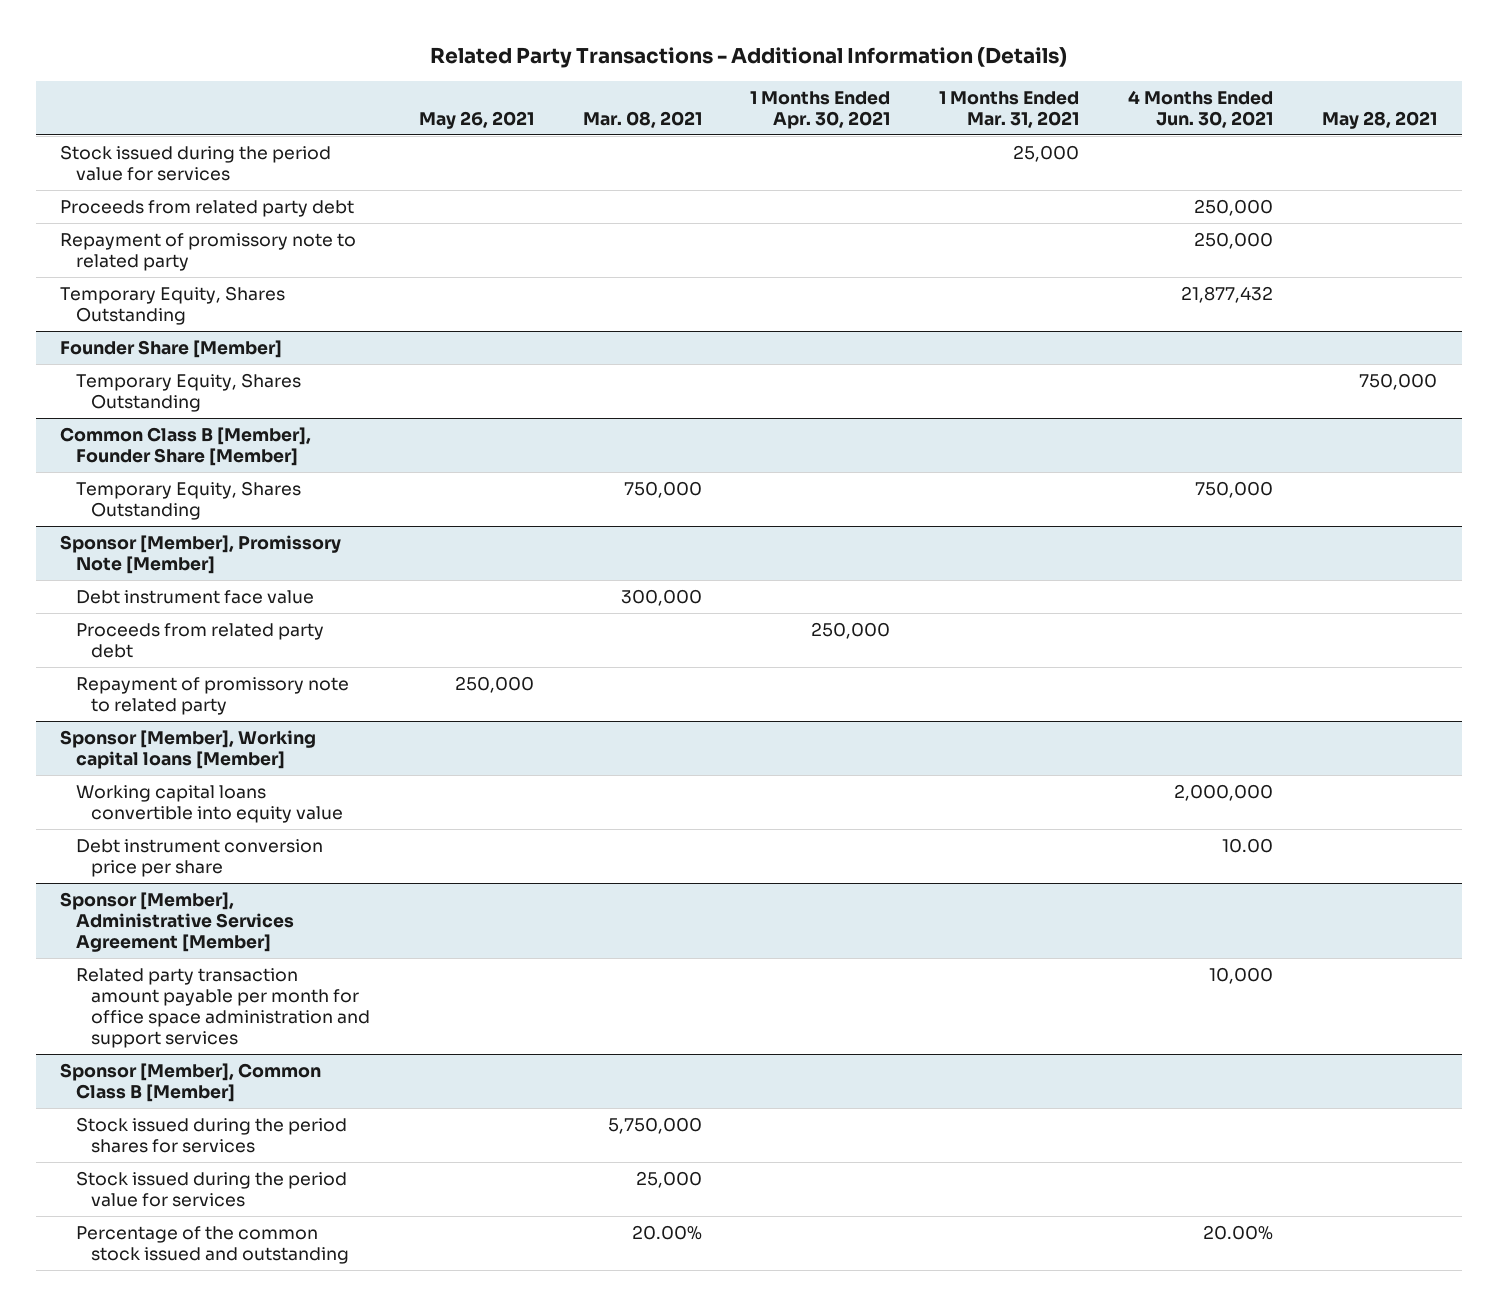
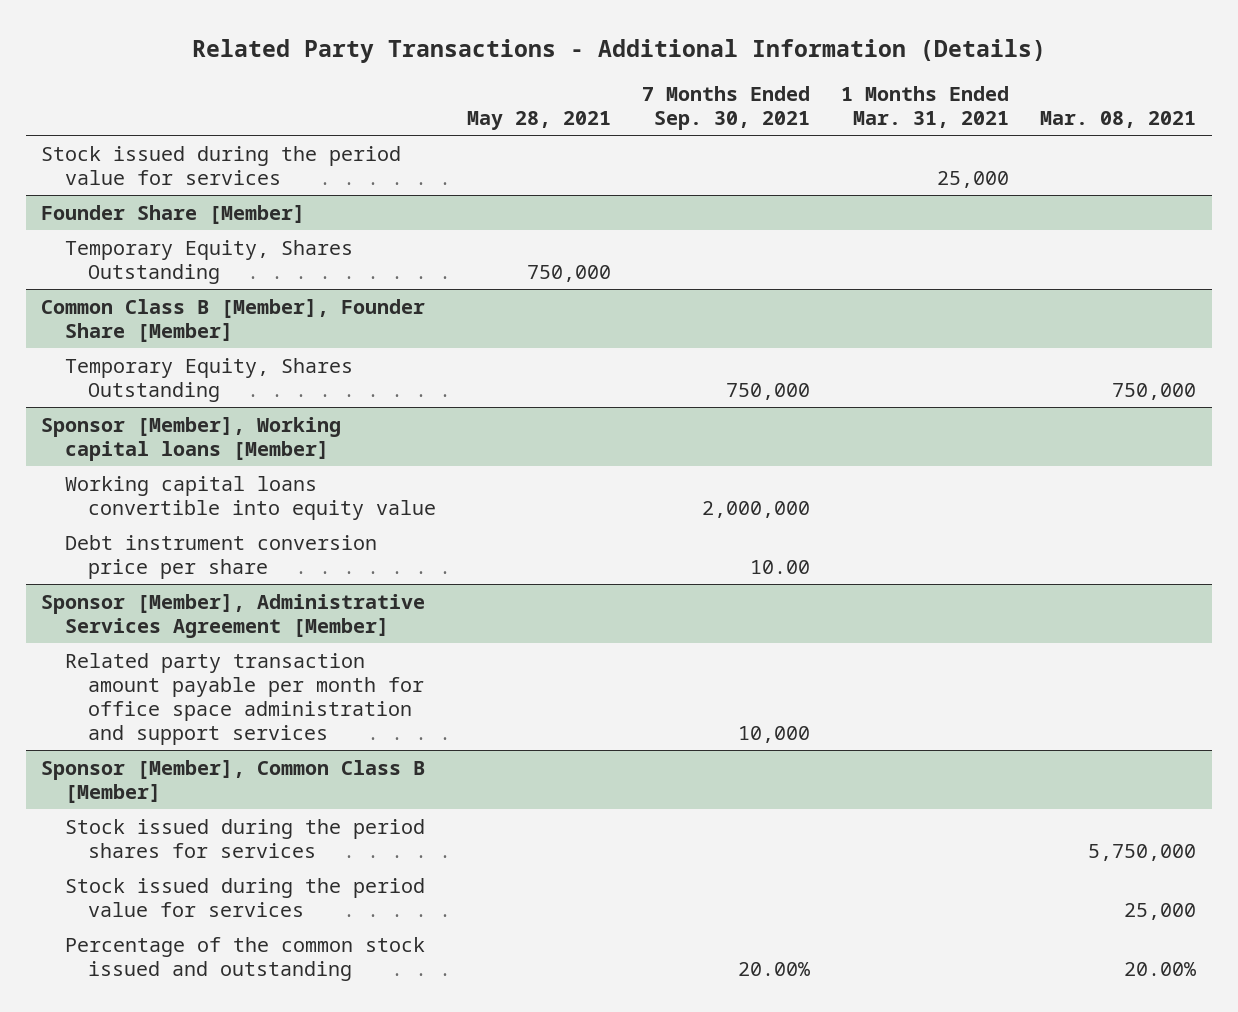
[418,110,534,129] May 26, 2021 -> none
[750,90,891,129] 1 Months Ended Apr. 30, 2021 -> none
[1128,89,1274,128] 4 Months Ended Jun. 30, 2021 -> none
none -> [641,85,810,131] 7 Months Ended Sep. 30, 2021
[60,199,355,217] Proceeds from related party debt -> none
[60,232,357,271] Repayment of promissory note to related party -> none
[60,285,286,325] Temporary Equity, Shares Outstanding -> none
[60,534,342,574] Sponsor [Member], Promissory Note [Member] -> none
[75,589,314,604] Debt instrument face value -> none
[75,622,324,658] Proceeds from related party debt -> none
[75,676,349,715] Repayment of promissory note to related party -> none

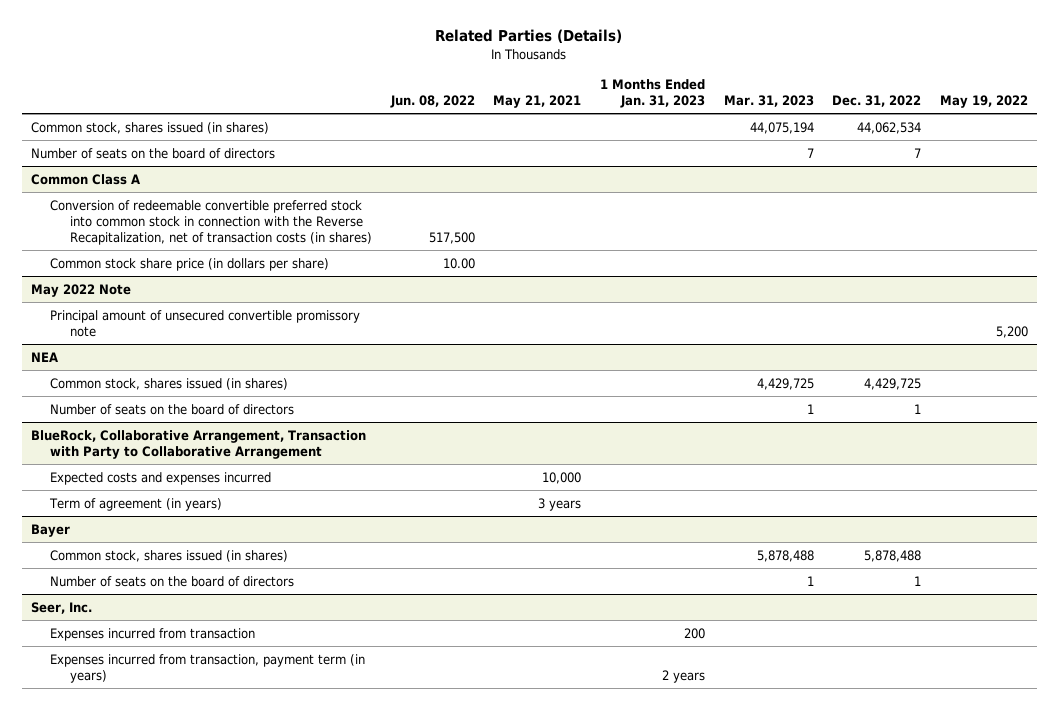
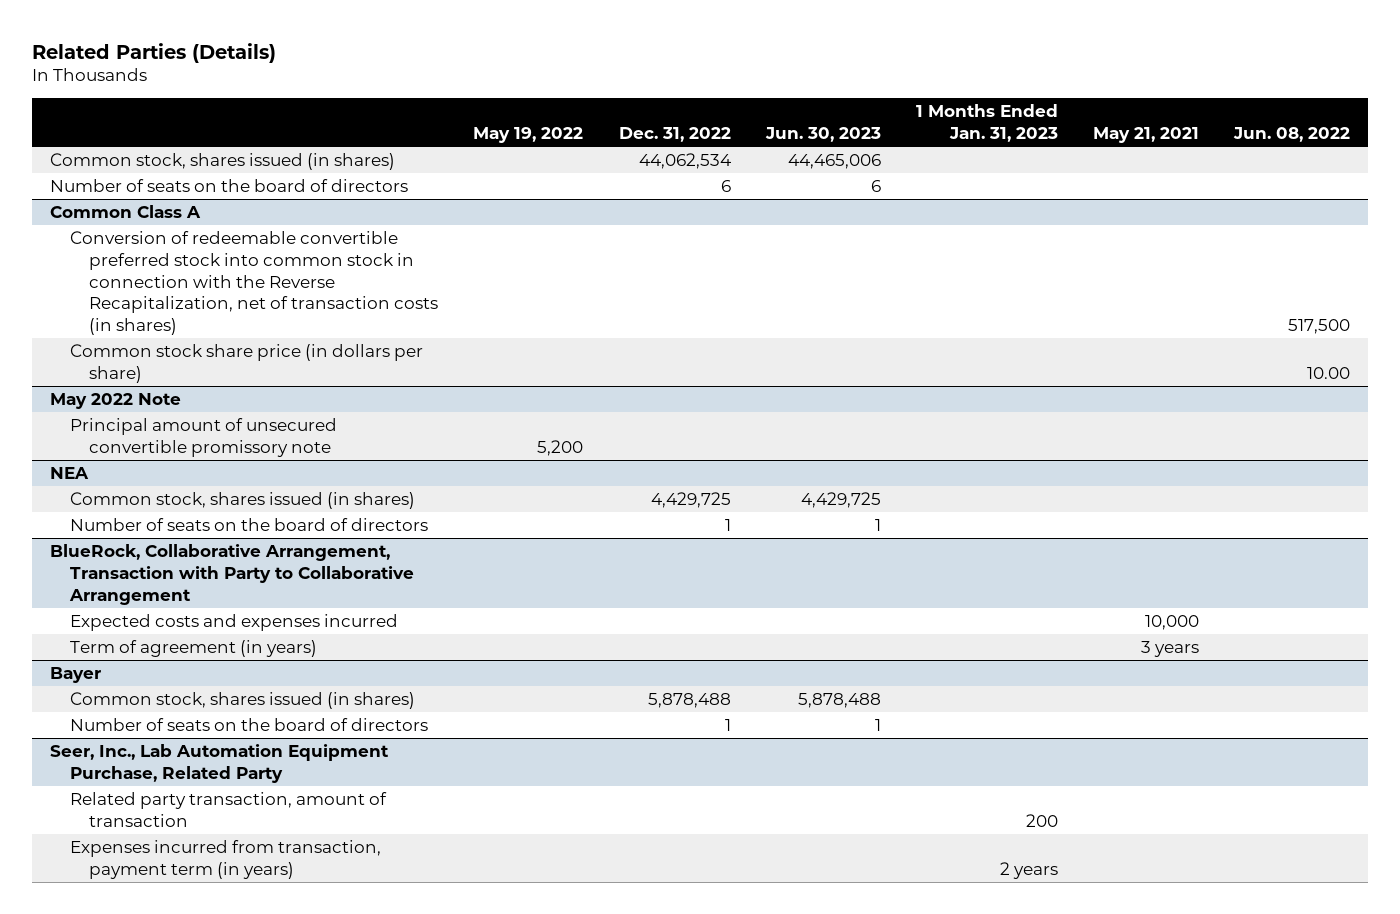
[723,95,814,108] Mar. 31, 2023 -> none
none -> [764,126,881,142] Jun. 30, 2023
[914,147,922,158] 7 -> [720,179,731,192] 6
[50,627,256,641] Expenses incurred from transaction -> none
[31,601,93,614] Seer, Inc. -> [50,743,390,783] Seer, Inc., Lab Automation Equipment Purchase, Related Party
none -> [69,791,387,827] Related party transaction, amount of transaction

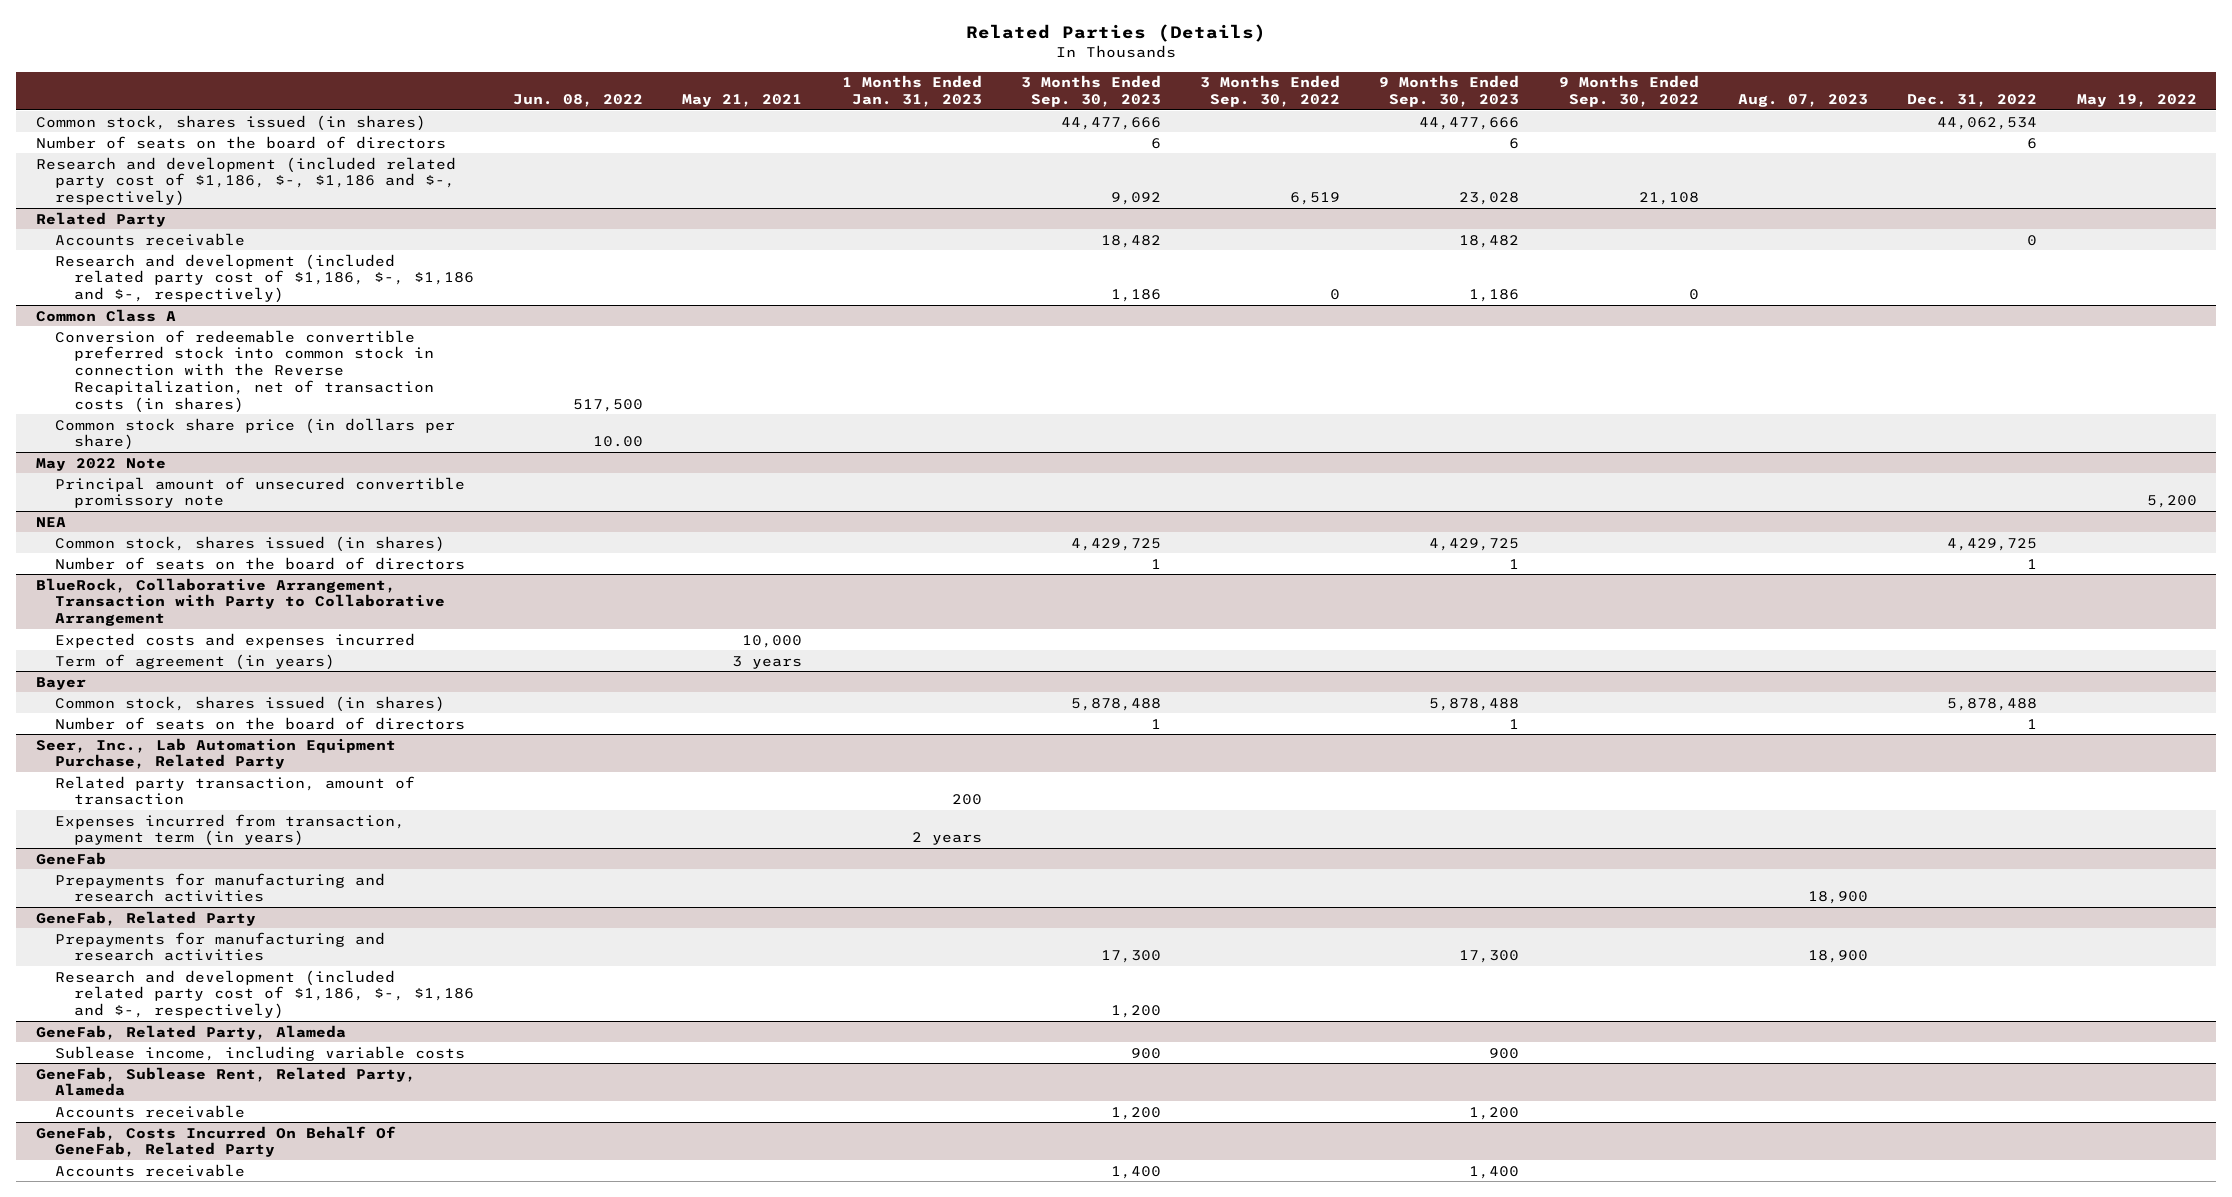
[764,126,881,142] Jun. 30, 2023 -> none
none -> [1020,75,1161,108] 3 Months Ended Sep. 30, 2023
none -> [1200,75,1341,108] 3 Months Ended Sep. 30, 2022
none -> [1379,75,1520,108] 9 Months Ended Sep. 30, 2023
none -> [1558,75,1699,108] 9 Months Ended Sep. 30, 2022
none -> [1738,94,1869,108] Aug. 07, 2023
none -> [35,156,456,207] Research and development (included related party cost of $1,186, $-, $1,186 and $-, respectively)
none -> [35,211,166,227] Related Party
none -> [54,232,245,246] Accounts receivable
none -> [54,253,474,304] Research and development (included related party cost of $1,186, $-, $1,186 and $-, respectively)
none -> [35,851,106,865] GeneFab
none -> [54,872,385,903] Prepayments for manufacturing and research activities
none -> [35,910,256,926] GeneFab, Related Party
none -> [54,931,385,962] Prepayments for manufacturing and research activities
none -> [54,969,474,1020] Research and development (included related party cost of $1,186, $-, $1,186 and $-, respectively)
none -> [35,1024,346,1040] GeneFab, Related Party, Alameda
none -> [54,1045,465,1061] Sublease income, including variable costs
none -> [35,1066,416,1097] GeneFab, Sublease Rent, Related Party, Alameda
none -> [54,1104,245,1118] Accounts receivable
none -> [35,1125,396,1158] GeneFab, Costs Incurred On Behalf Of GeneFab, Related Party
none -> [54,1163,245,1177] Accounts receivable

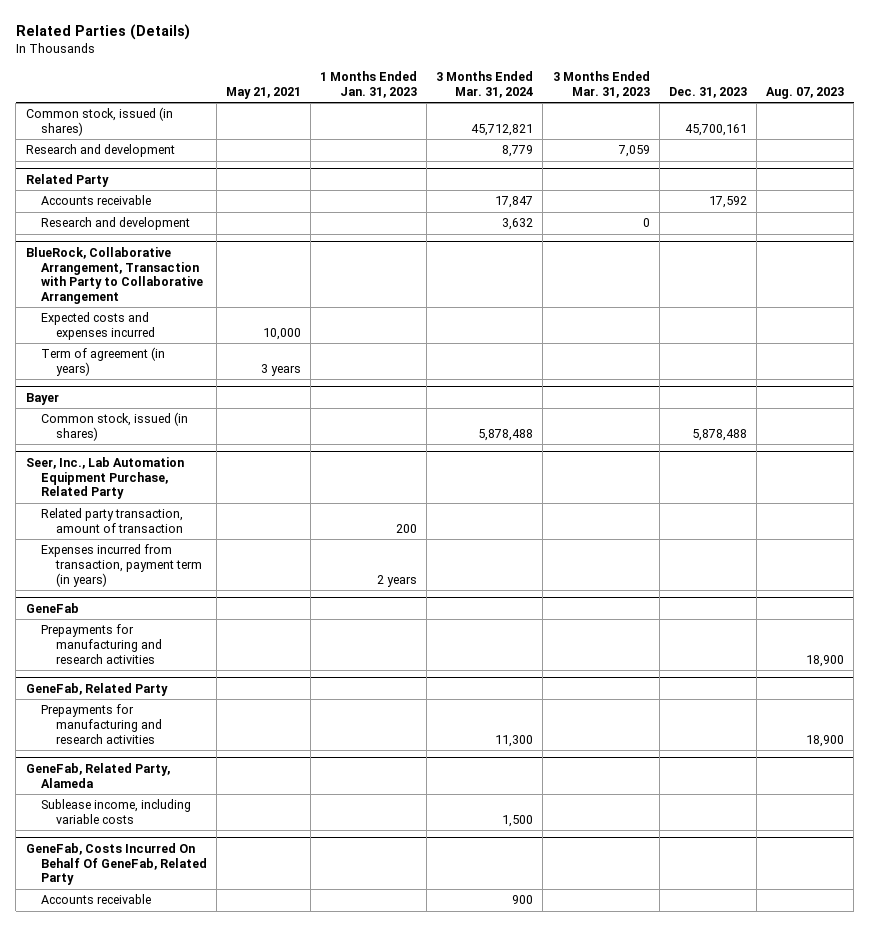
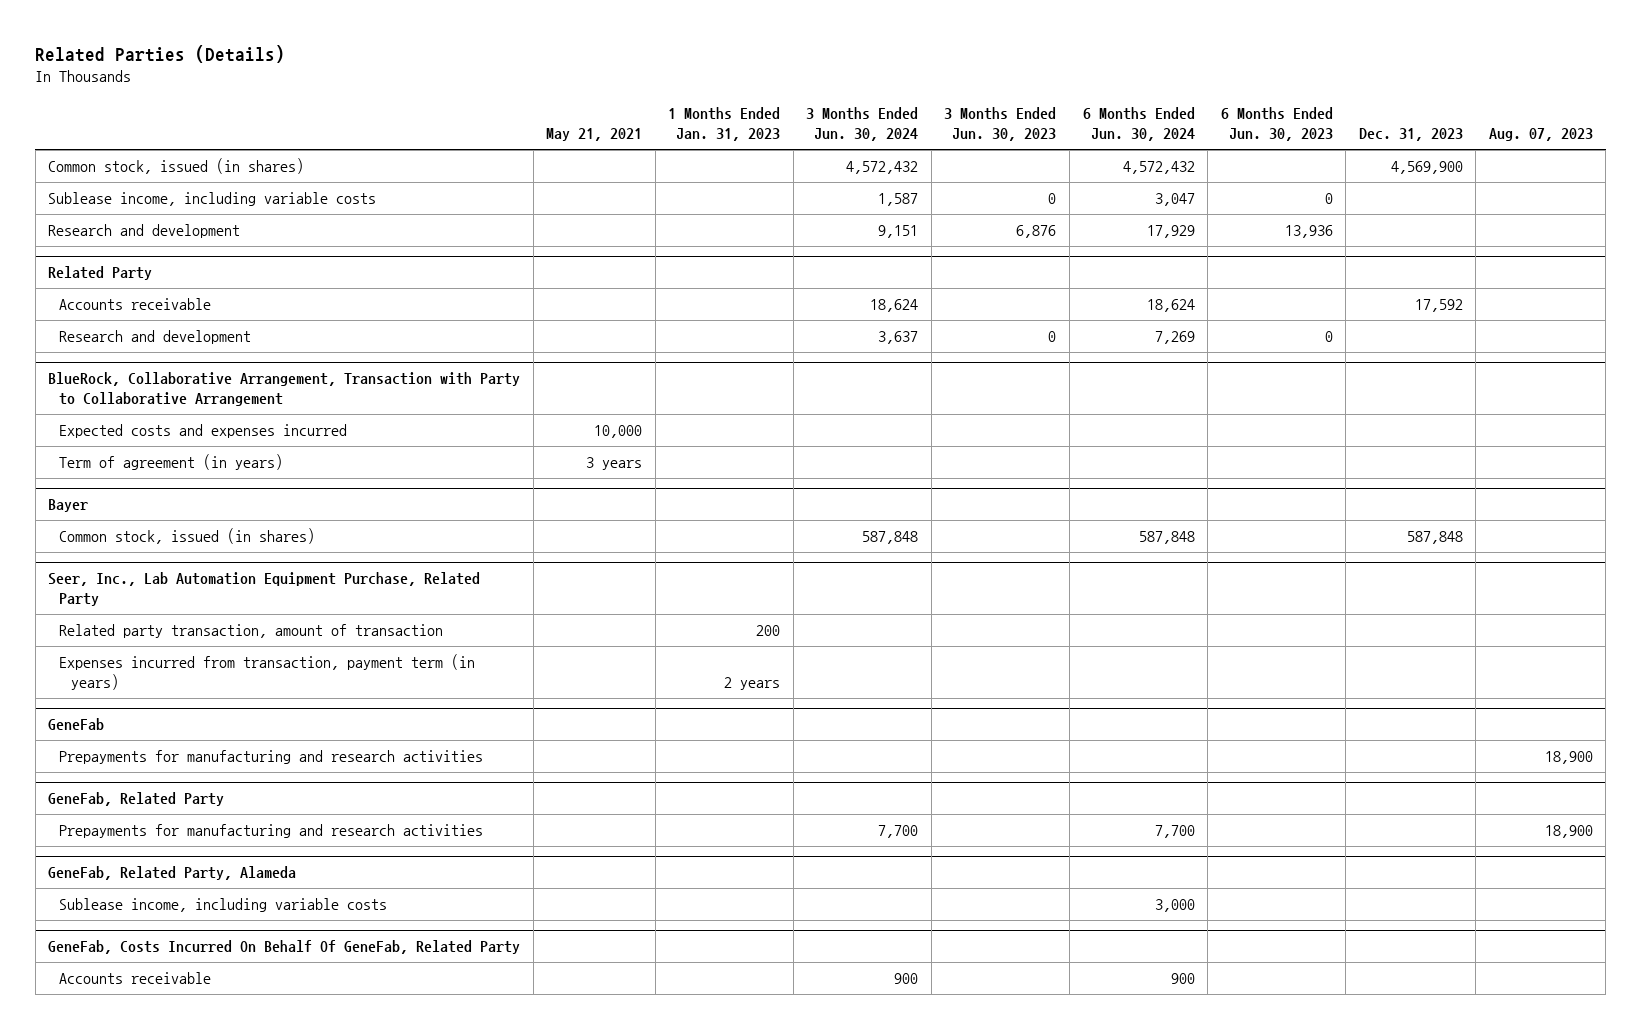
[436,70,534,98] 3 Months Ended Mar. 31, 2024 -> none
[552,70,650,98] 3 Months Ended Mar. 31, 2023 -> none
none -> [806,107,919,142] 3 Months Ended Jun. 30, 2024
none -> [944,107,1057,142] 3 Months Ended Jun. 30, 2023
none -> [1082,107,1195,142] 6 Months Ended Jun. 30, 2024
none -> [1220,107,1333,142] 6 Months Ended Jun. 30, 2023
[684,124,747,137] 45,700,161 -> [1390,161,1463,175] 4,569,900
none -> [48,192,377,207] Sublease income, including variable costs
[691,429,747,442] 5,878,488 -> [1406,531,1463,545] 587,848

